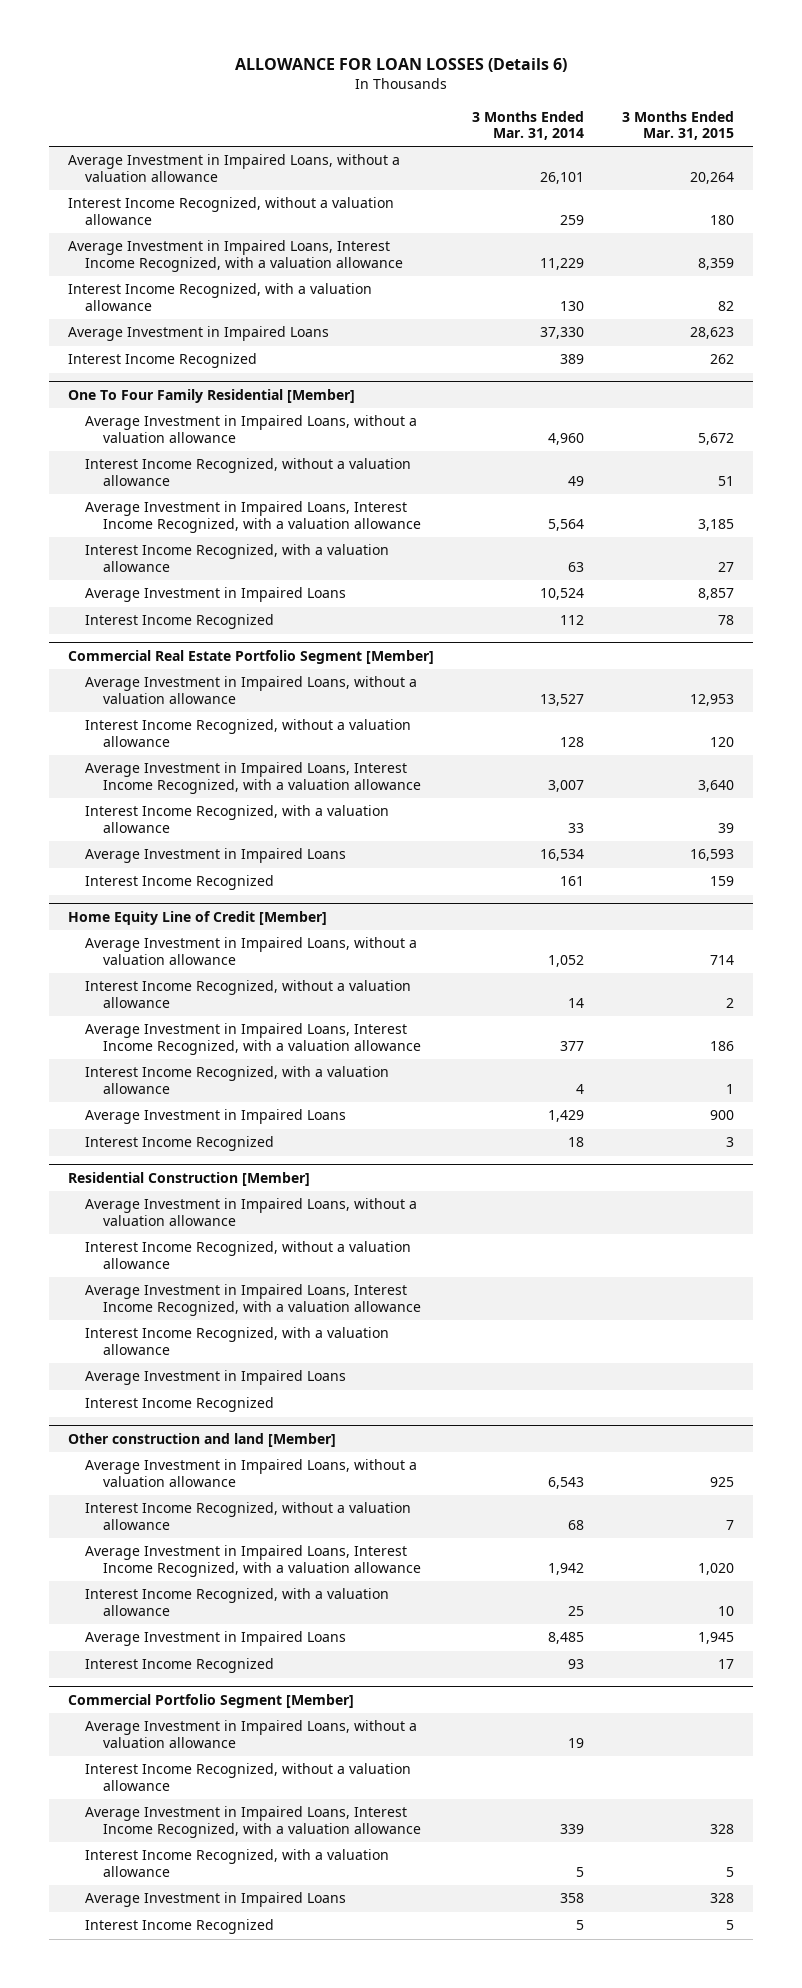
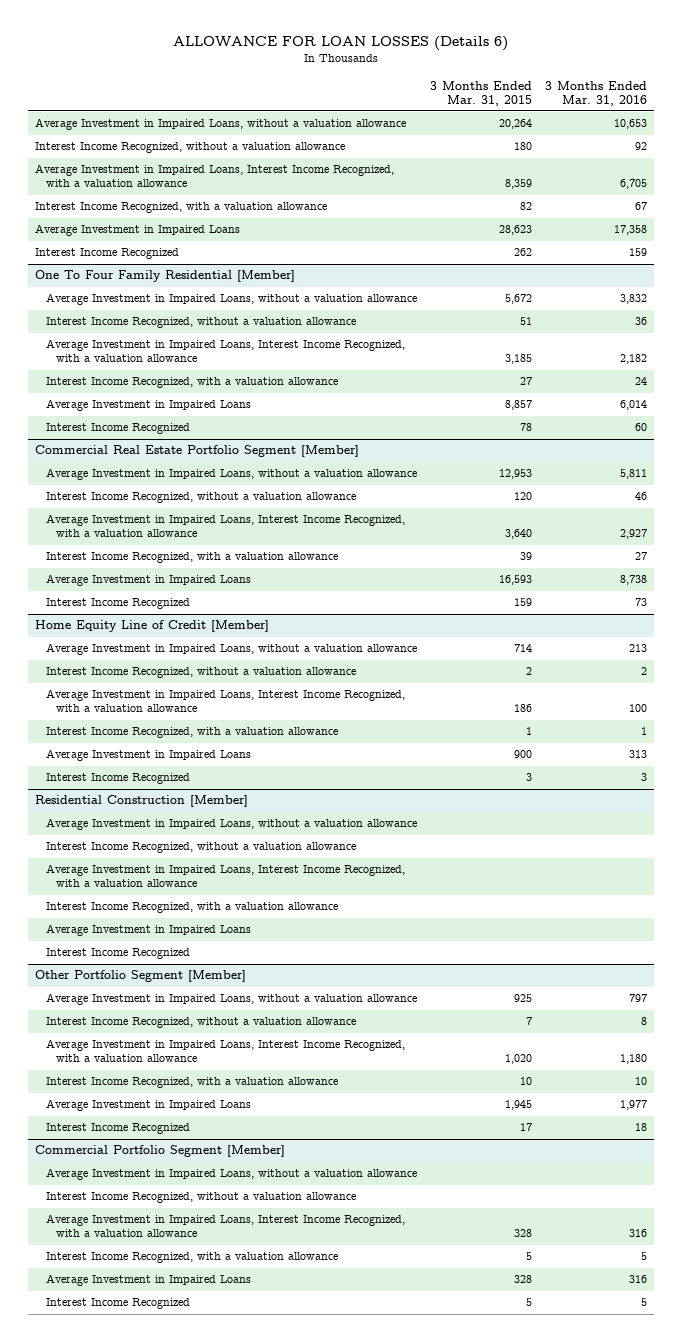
[472,110,585,141] 3 Months Ended Mar. 31, 2014 -> none
none -> [545,80,648,106] 3 Months Ended Mar. 31, 2016
[67,1432,336,1447] Other construction and land [Member] -> [34,970,246,983] Other Portfolio Segment [Member]

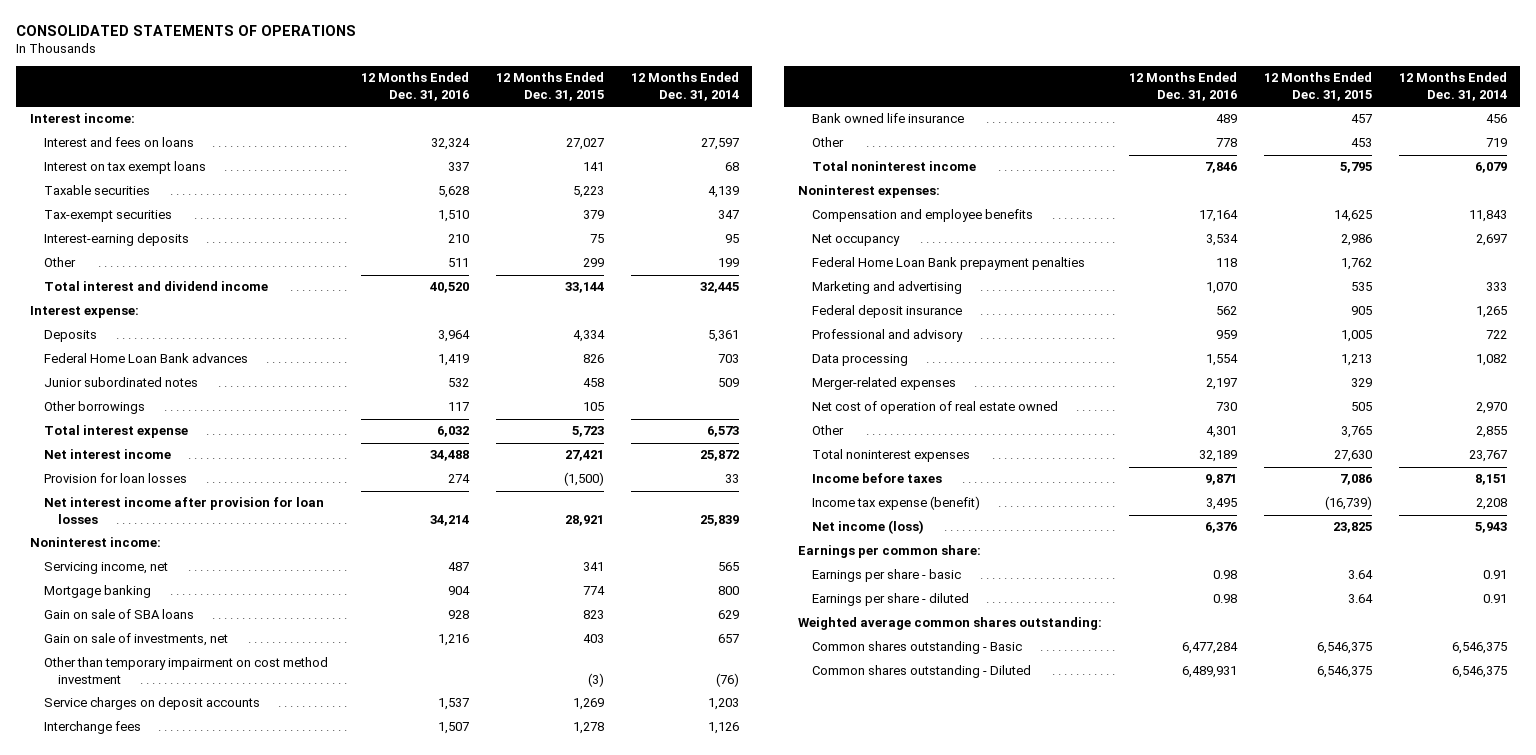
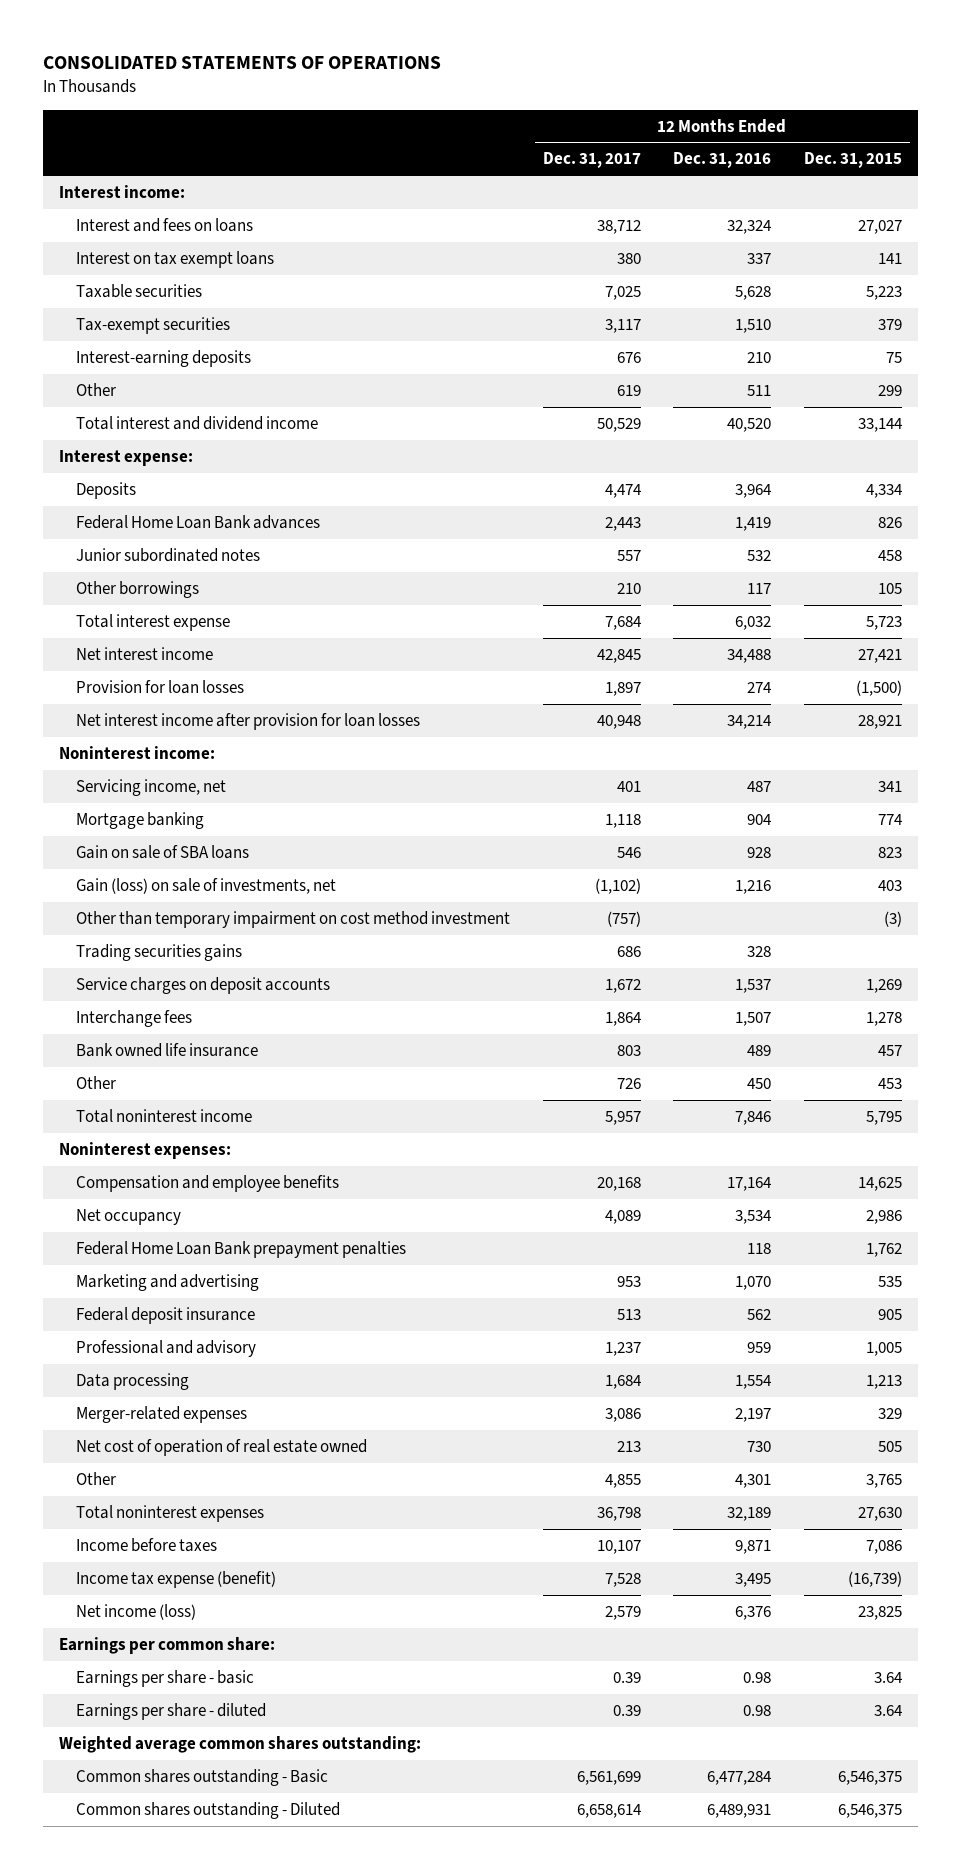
[630,72,739,101] 12 Months Ended Dec. 31, 2014 -> none
none -> [542,152,641,169] Dec. 31, 2017
[44,633,229,647] Gain on sale of investments, net -> [76,878,337,895] Gain (loss) on sale of investments, net
none -> [76,944,243,962] Trading securities gains
[1215,138,1237,148] 778 -> [747,1078,772,1090] 450

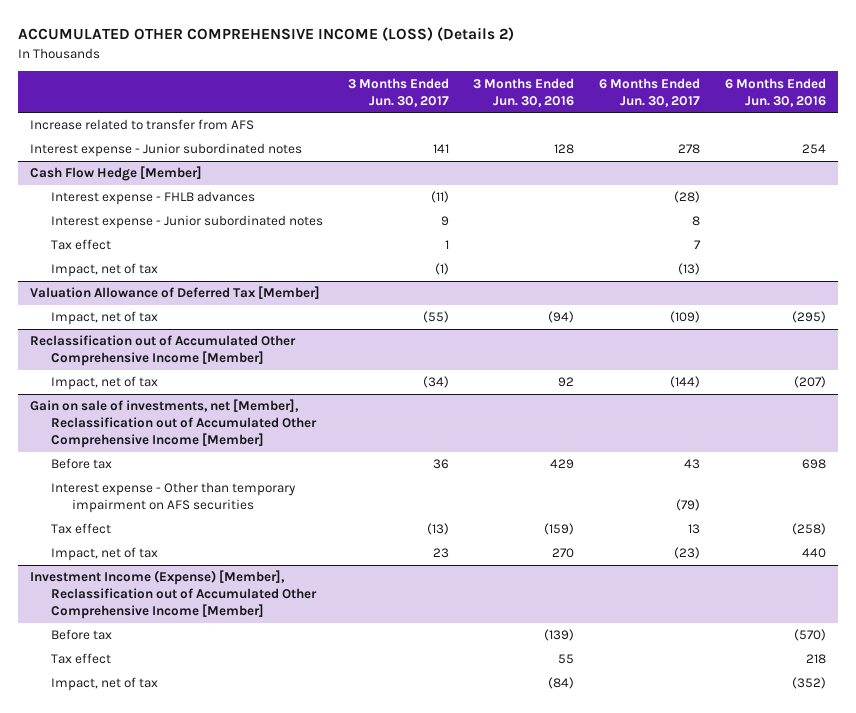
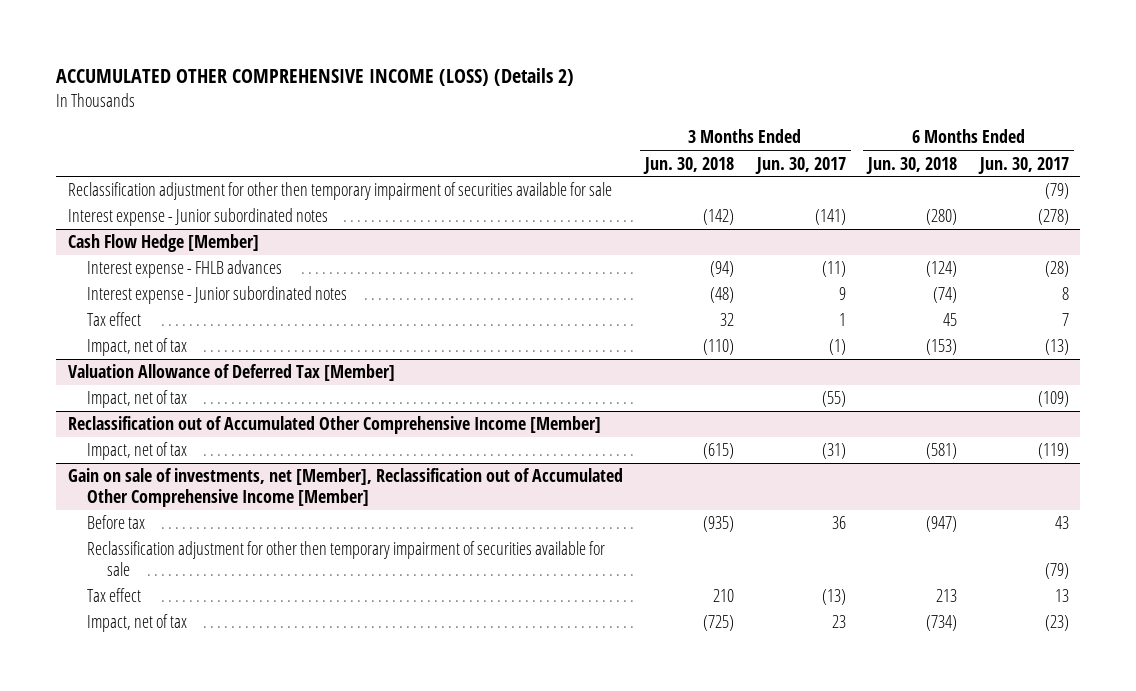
[473,77,575,107] 3 Months Ended Jun. 30, 2016 -> none
[724,77,826,107] 6 Months Ended Jun. 30, 2016 -> none
none -> [643,156,735,174] Jun. 30, 2018
none -> [866,156,958,174] Jun. 30, 2018
[30,119,255,131] Increase related to transfer from AFS -> none
none -> [67,182,612,201] Reclassification adjustment for other then temporary impairment of securities available for sale
[432,144,449,154] 141 -> [814,209,846,226] (141)
[678,144,701,155] 278 -> [1037,209,1069,226] (278)
[422,376,449,389] (34) -> [821,443,846,460] (31)
[670,376,701,389] (144) -> [1037,443,1069,460] (119)
[51,482,297,514] Interest expense - Other than temporary impairment on AFS securities -> none
none -> [87,541,606,577] Reclassification adjustment for other then temporary impairment of securities available for sale
[30,570,318,620] Investment Income (Expense) [Member], Reclassification out of Accumulated Other Comprehensive Income [Member] -> none
[51,629,113,641] Before tax -> none
[51,653,112,665] Tax effect -> none
[51,677,159,692] Impact, net of tax -> none

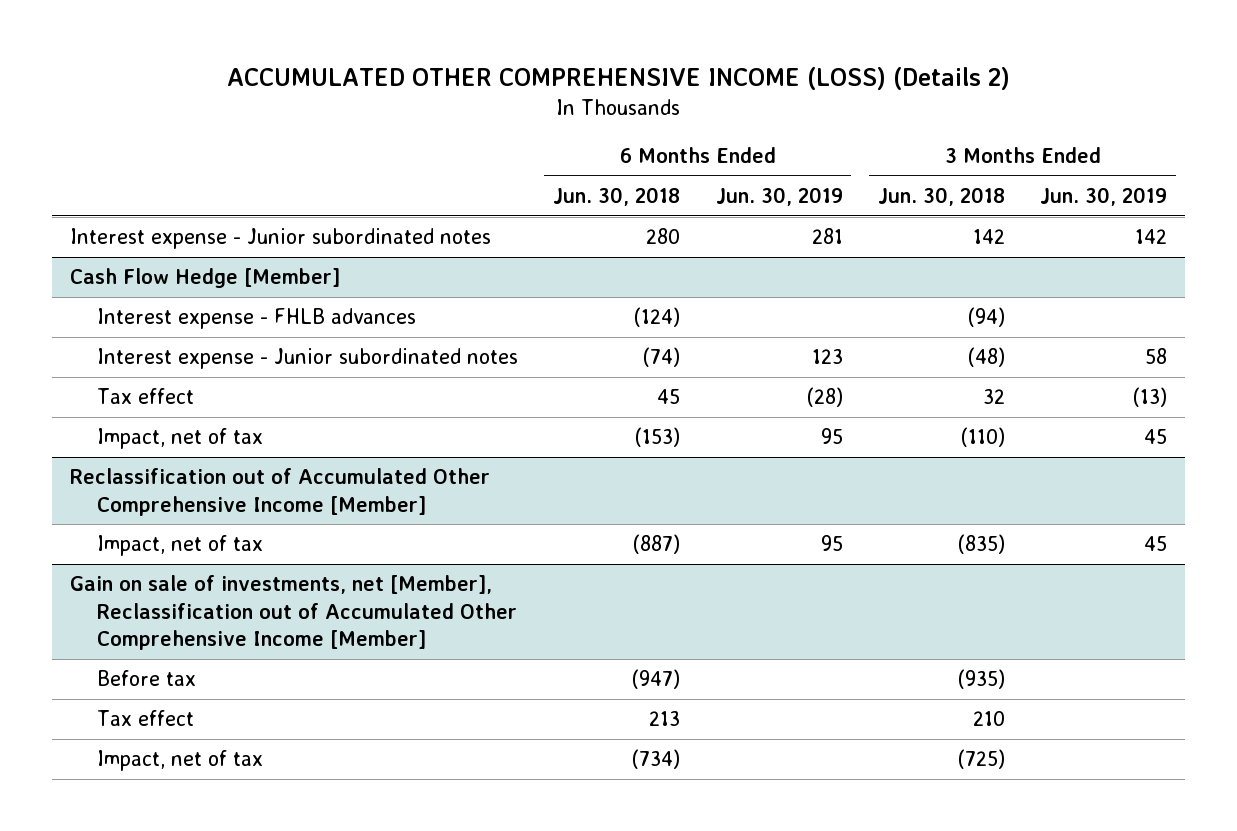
[754,156,846,174] Jun. 30, 2017 -> none
[977,156,1069,174] Jun. 30, 2017 -> none
none -> [715,187,843,207] Jun. 30, 2019
none -> [1040,187,1168,207] Jun. 30, 2019
[67,182,612,201] Reclassification adjustment for other then temporary impairment of securities available for sale -> none
[703,209,735,226] (142) -> [972,229,1005,245] 142
[926,209,958,226] (280) -> [646,228,681,245] 280
[67,364,395,382] Valuation Allowance of Deferred Tax [Member] -> none
[87,390,188,409] Impact, net of tax -> none
[703,443,735,460] (615) -> [957,534,1005,555] (835)
[926,443,958,460] (581) -> [633,534,681,555] (887)
[87,541,606,577] Reclassification adjustment for other then temporary impairment of securities available for sale -> none

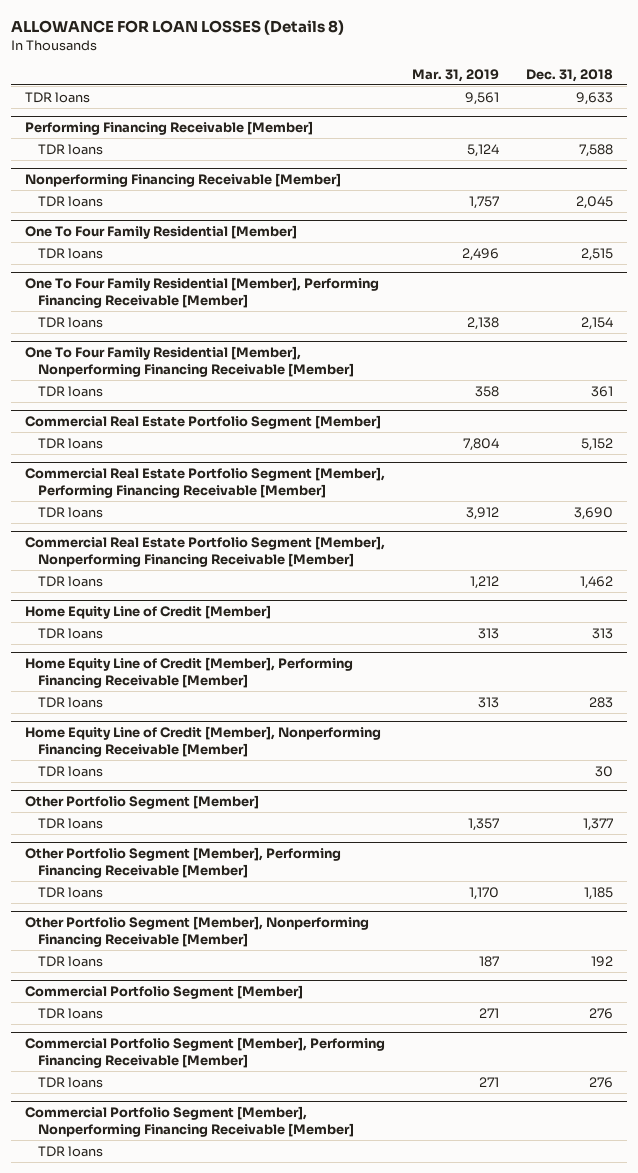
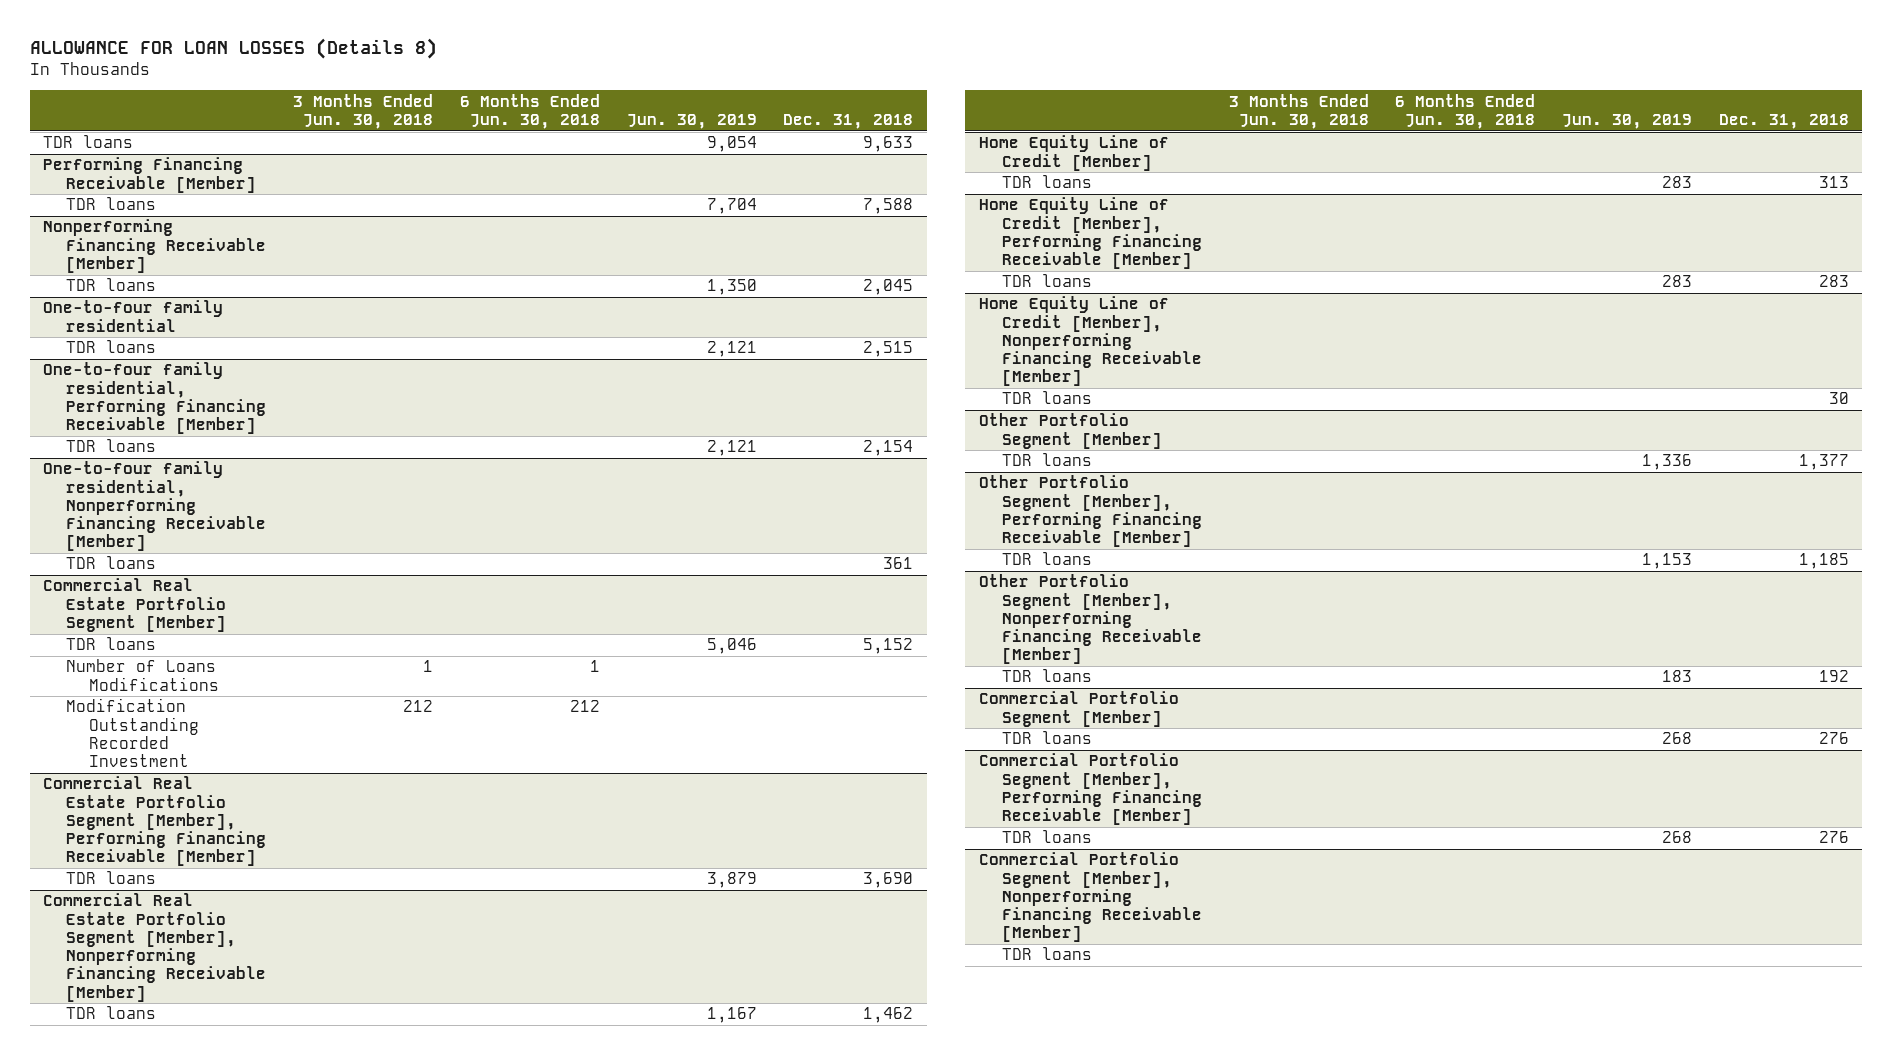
[412,68,500,82] Mar. 31, 2019 -> none
none -> [293,93,434,130] 3 Months Ended Jun. 30, 2018
none -> [459,93,600,130] 6 Months Ended Jun. 30, 2018
none -> [626,114,757,130] Jun. 30, 2019
[24,225,297,240] One To Four Family Residential [Member] -> [43,300,224,332] One-to-four family residential
[24,277,379,308] One To Four Family Residential [Member], Performing Financing Receivable [Member] -> [43,362,267,435] One-to-four family residential, Performing Financing Receivable [Member]
[24,346,354,377] One To Four Family Residential [Member], Nonperforming Financing Receivable [Member] -> [43,461,267,552] One-to-four family residential, Nonperforming Financing Receivable [Member]
none -> [66,659,220,691] Number of Loans Modifications
none -> [66,698,200,768] Modification Outstanding Recorded Investment

